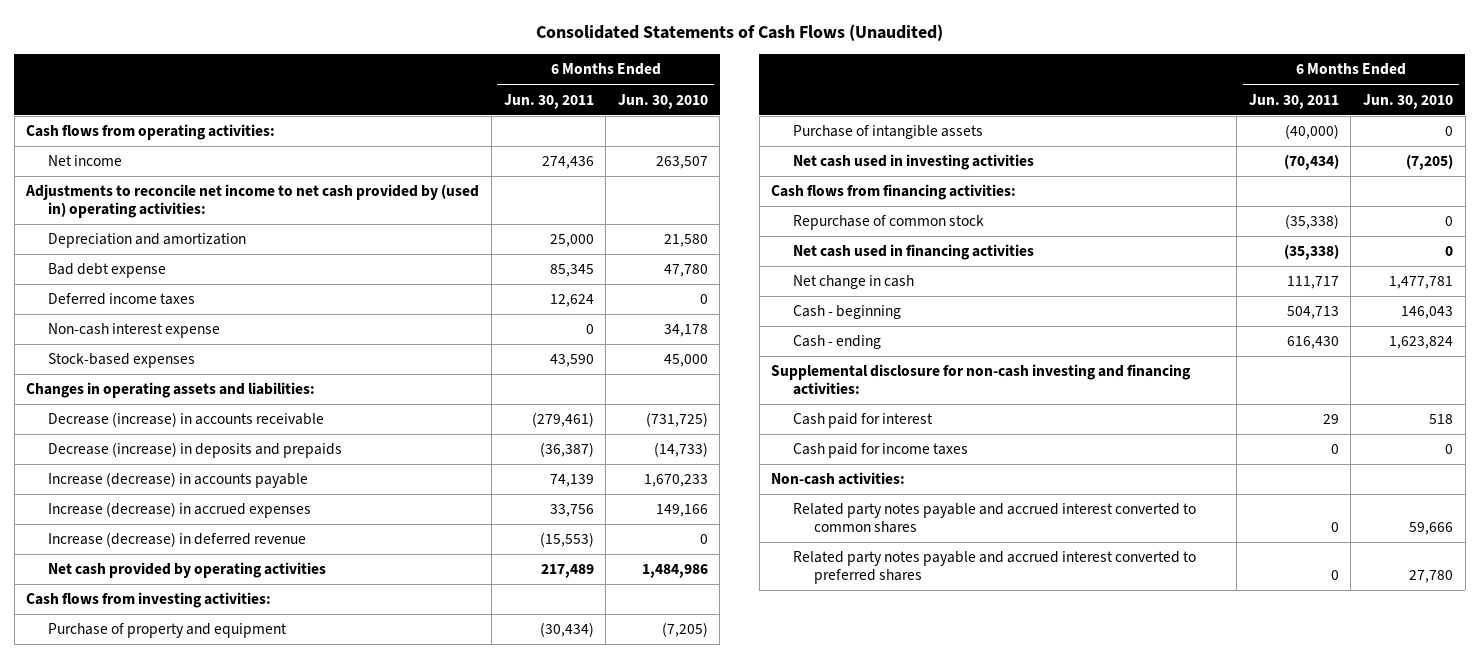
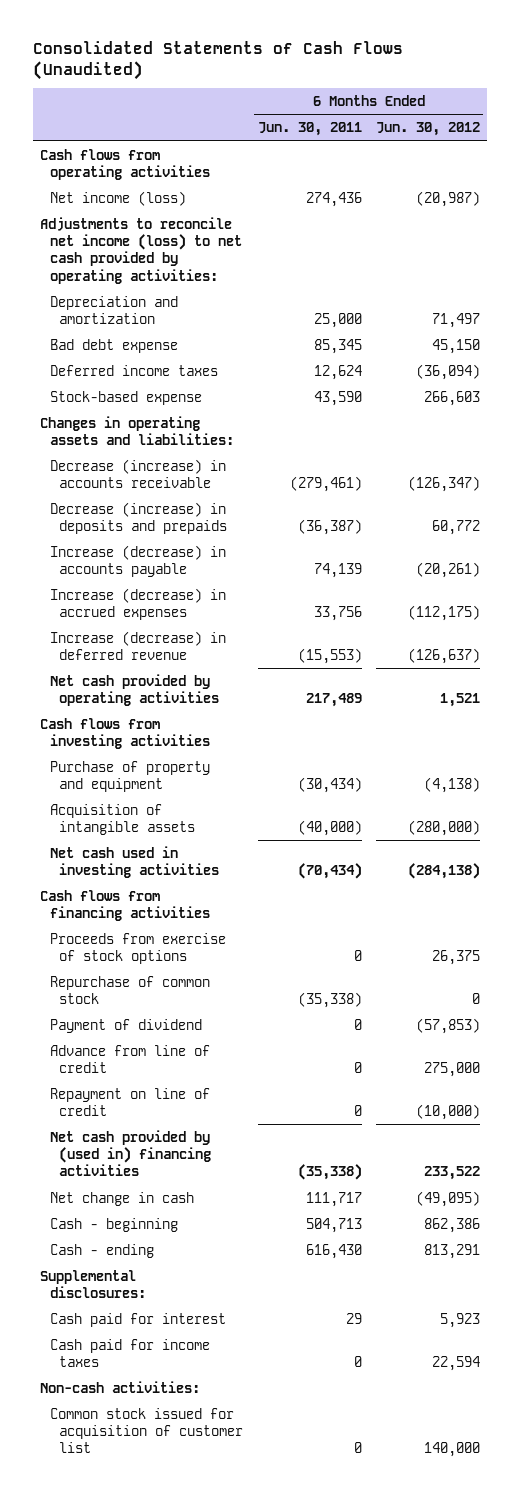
[617,93,708,109] Jun. 30, 2010 -> none
none -> [375,122,480,137] Jun. 30, 2012
[26,124,276,141] Cash flows from operating activities: -> [40,148,210,181] Cash flows from operating activities
[47,155,122,167] Net income -> [49,190,186,206] Net income (loss)
[25,184,480,219] Adjustments to reconcile net income to net cash provided by (used in) operating activities: -> [40,216,242,284] Adjustments to reconcile net income (loss) to net cash provided by operating activities:
[47,323,220,339] Non-cash interest expense -> none
[47,353,195,369] Stock-based expenses -> [49,390,202,405] Stock-based expense
[26,592,272,609] Cash flows from investing activities: -> [40,717,210,750] Cash flows from investing activities
[792,125,983,140] Purchase of intangible assets -> [49,803,196,836] Acquisition of intangible assets
[771,184,1017,201] Cash flows from financing activities: -> [40,889,210,922] Cash flows from financing activities
none -> [49,932,226,965] Proceeds from exercise of stock options
none -> [49,1018,202,1033] Payment of dividend
none -> [49,1044,210,1074] Advance from line of credit
none -> [49,1087,210,1117] Repayment on line of credit
[792,244,1034,261] Net cash used in financing activities -> [49,1129,212,1177] Net cash provided by (used in) financing activities
[771,364,1192,396] Supplemental disclosure for non-cash investing and financing activities: -> [40,1269,146,1299] Supplemental disclosures:
[792,503,1196,534] Related party notes payable and accrued interest converted to common shares -> none
[792,551,1196,585] Related party notes payable and accrued interest converted to preferred shares -> none
none -> [49,1407,244,1454] Common stock issued for acquisition of customer list

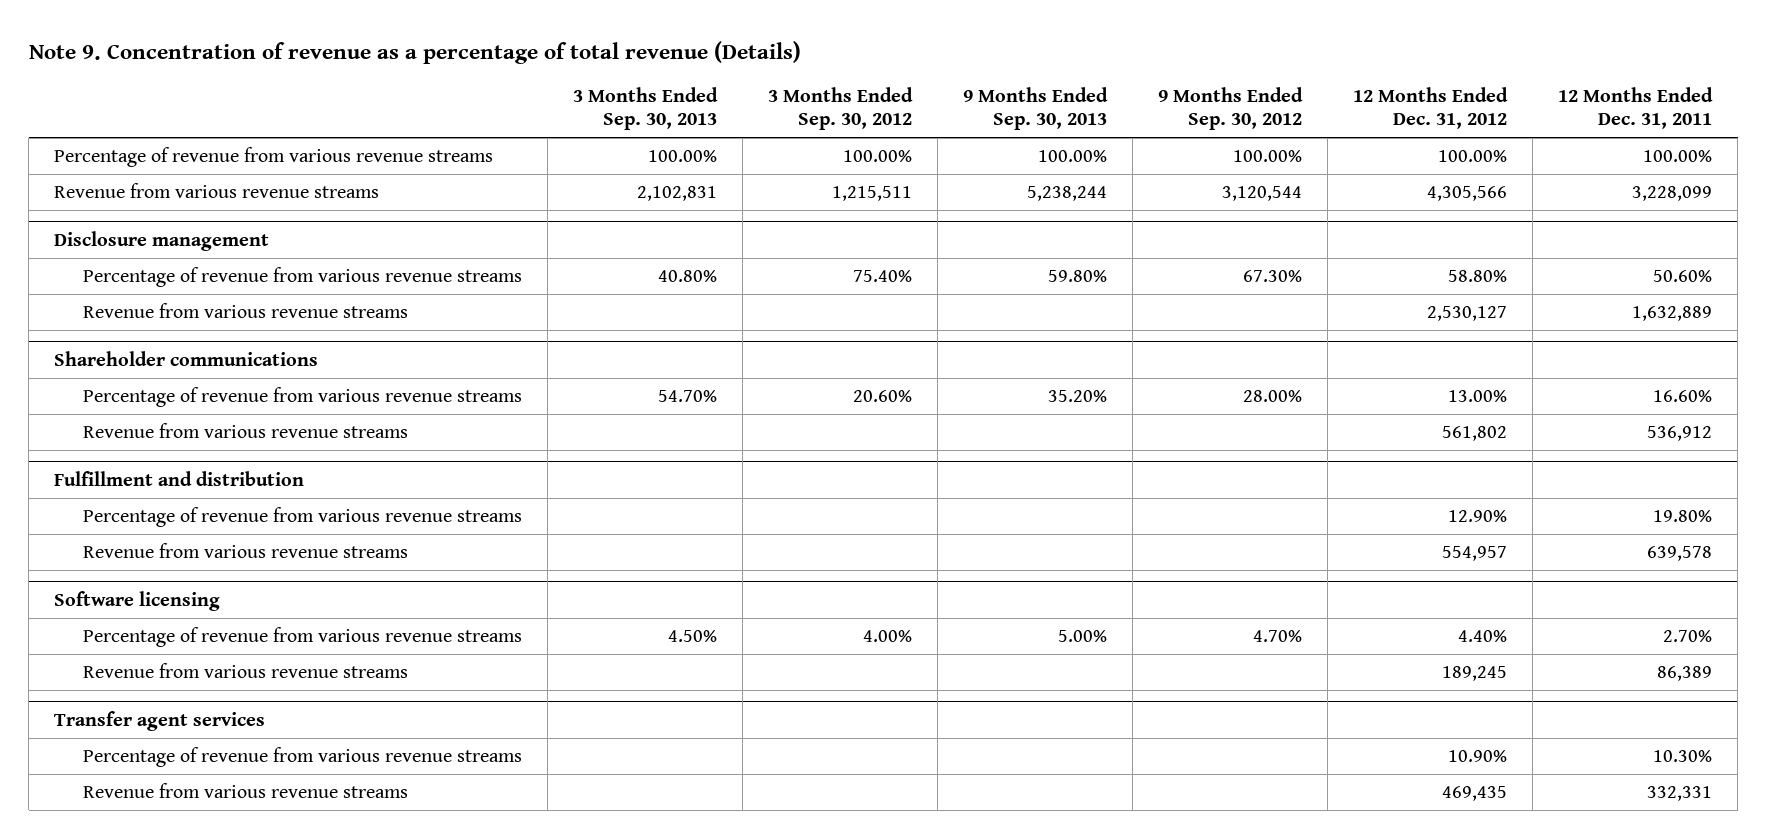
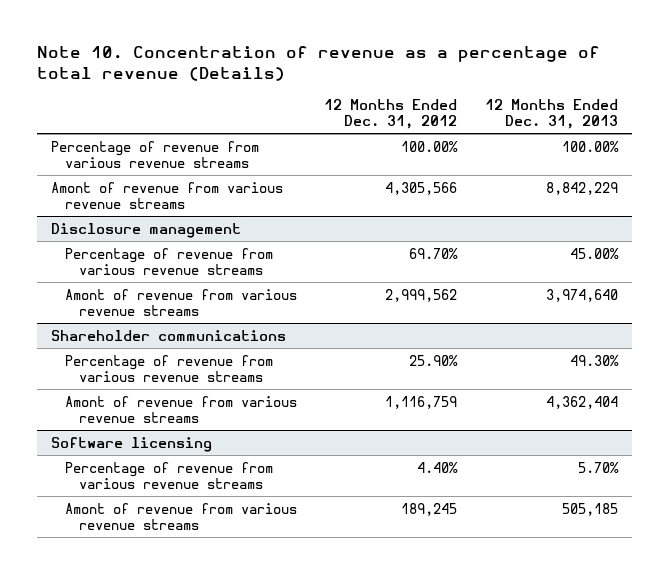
[28,40,801,64] Note 9. Concentration of revenue as a percentage of total revenue (Details) -> [36,45,600,81] Note 10. Concentration of revenue as a percentage of total revenue (Details)
[573,87,719,131] 3 Months Ended Sep. 30, 2013 -> none
[768,87,914,131] 3 Months Ended Sep. 30, 2012 -> none
[963,87,1109,131] 9 Months Ended Sep. 30, 2013 -> none
[1158,87,1304,131] 9 Months Ended Sep. 30, 2012 -> none
[1558,87,1714,130] 12 Months Ended Dec. 31, 2011 -> none
none -> [484,99,618,130] 12 Months Ended Dec. 31, 2013
[54,183,380,199] Revenue from various revenue streams -> [50,181,283,209] Amont of revenue from various revenue streams
[1448,270,1508,283] 58.80% -> [409,247,459,259] 69.70%
[83,303,409,319] Revenue from various revenue streams -> [64,288,297,316] Amont of revenue from various revenue streams
[1427,306,1508,322] 2,530,127 -> [385,288,458,302] 2,999,562
[54,470,305,486] Fulfillment and distribution -> none
[83,507,523,528] Percentage of revenue from various revenue streams -> none
[83,543,409,559] Revenue from various revenue streams -> none
[1448,390,1508,403] 13.00% -> [409,354,459,366] 25.90%
[83,423,409,439] Revenue from various revenue streams -> [64,395,297,423] Amont of revenue from various revenue streams
[1442,426,1508,442] 561,802 -> [385,395,458,409] 1,116,759
[54,710,266,731] Transfer agent services -> none
[83,747,523,768] Percentage of revenue from various revenue streams -> none
[83,783,409,799] Revenue from various revenue streams -> none
[83,663,409,679] Revenue from various revenue streams -> [64,502,297,530] Amont of revenue from various revenue streams

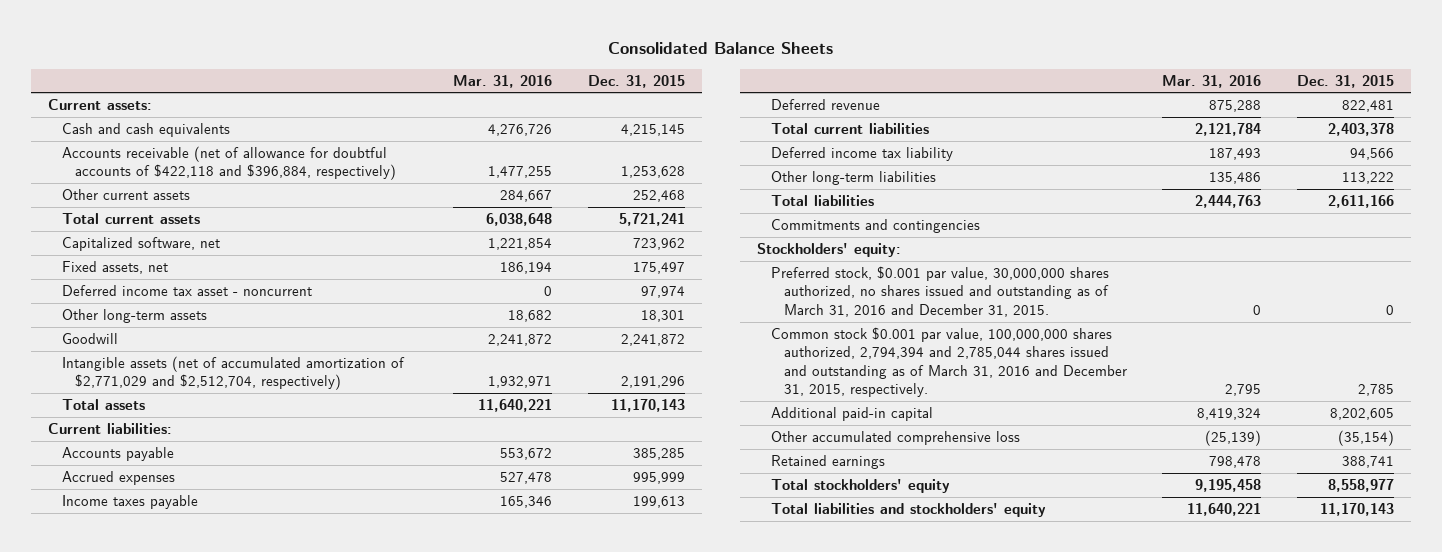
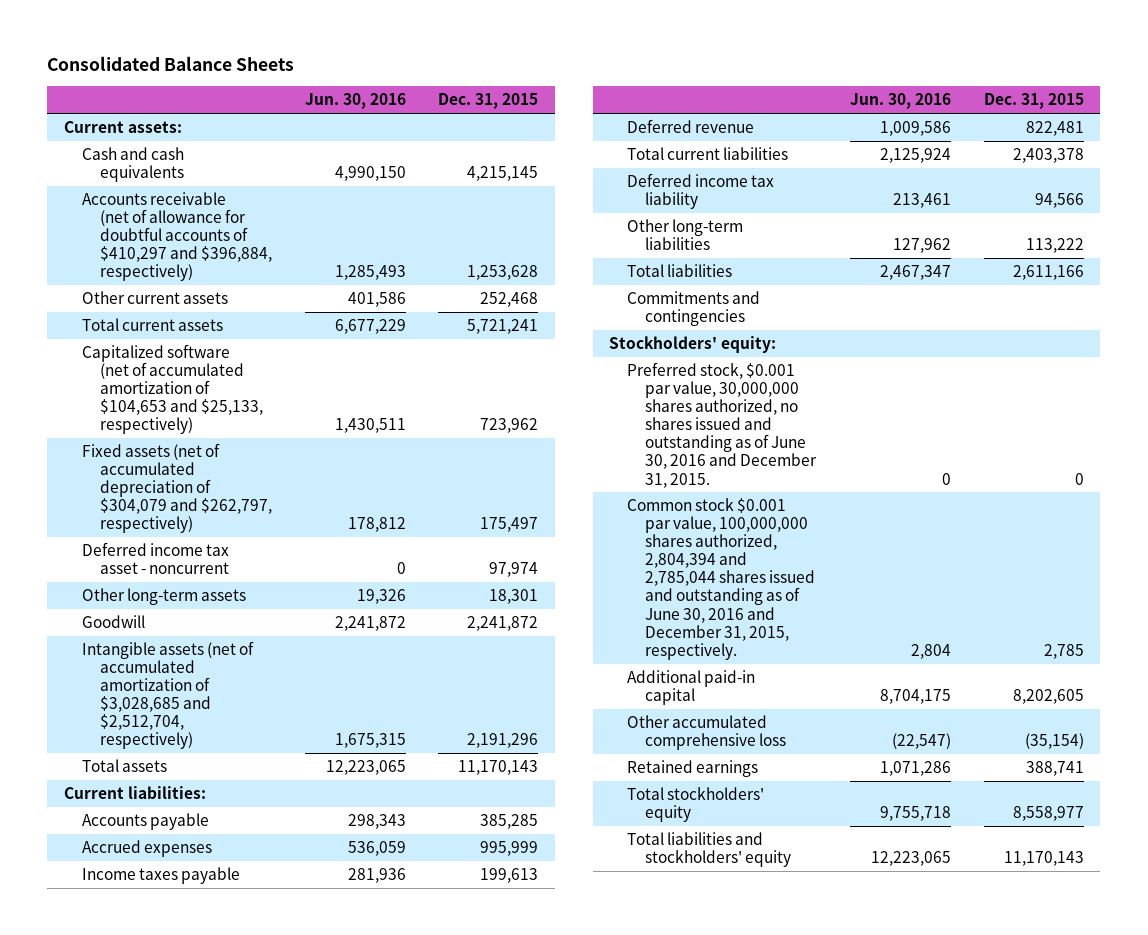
[453,74,553,88] Mar. 31, 2016 -> none
none -> [304,93,406,110] Jun. 30, 2016
[61,146,397,181] Accounts receivable (net of allowance for doubtful accounts of $422,118 and $396,884, respectively) -> [81,191,272,282] Accounts receivable (net of allowance for doubtful accounts of $410,297 and $396,884, respectively)
[61,237,220,252] Capitalized software, net -> [81,343,263,435] Capitalized software (net of accumulated amortization of $104,653 and $25,133, respectively)
[61,261,168,275] Fixed assets, net -> [81,442,272,534] Fixed assets (net of accumulated depreciation of $304,079 and $262,797, respectively)
[61,356,405,391] Intangible assets (net of accumulated amortization of $2,771,029 and $2,512,704, respectively) -> [81,640,254,750] Intangible assets (net of accumulated amortization of $3,028,685 and $2,512,704, respectively)
[770,266,1110,317] Preferred stock, $0.001 par value, 30,000,000 shares authorized, no shares issued and outstanding as of March 31, 2016 and December 31, 2015. -> [627,361,818,488] Preferred stock, $0.001 par value, 30,000,000 shares authorized, no shares issued and outstanding as of June 30, 2016 and December 31, 2015.
[770,327,1128,398] Common stock $0.001 par value, 100,000,000 shares authorized, 2,794,394 and 2,785,044 shares issued and outstanding as of March 31, 2016 and December 31, 2015, respectively. -> [627,497,816,660] Common stock $0.001 par value, 100,000,000 shares authorized, 2,804,394 and 2,785,044 shares issued and outstanding as of June 30, 2016 and December 31, 2015, respectively.

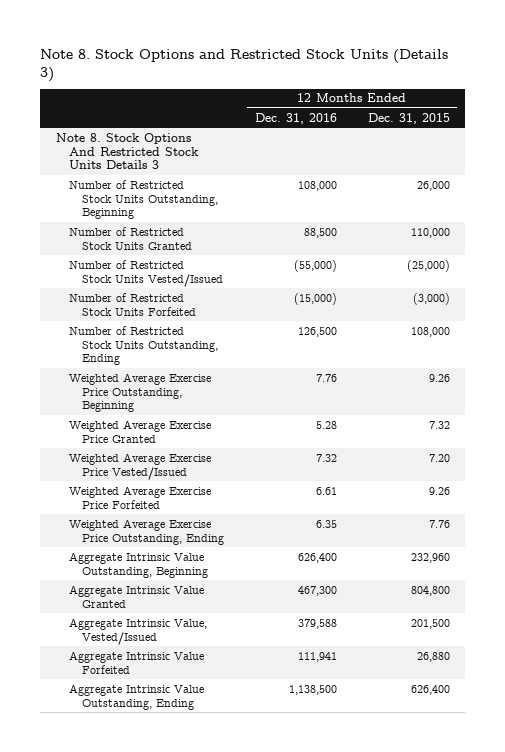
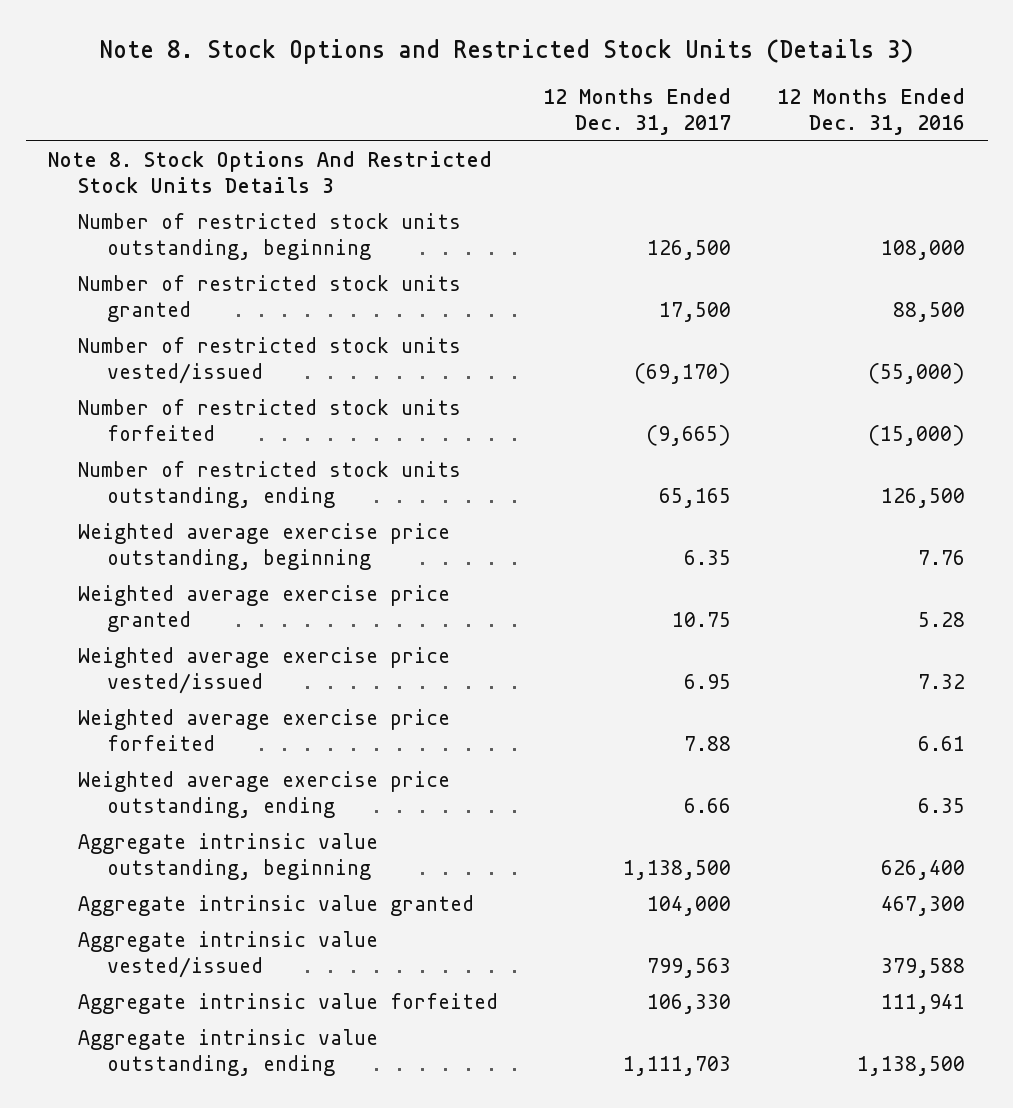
[367,112,450,124] Dec. 31, 2015 -> none
none -> [543,88,732,136] 12 Months Ended Dec. 31, 2017
[68,179,218,220] Number of Restricted Stock Units Outstanding, Beginning -> [77,213,461,261] Number of restricted stock units outstanding, beginning
[68,226,192,250] Number of Restricted Stock Units Granted -> [77,275,461,323] Number of restricted stock units granted
[68,259,223,287] Number of Restricted Stock Units Vested/Issued -> [77,337,461,385] Number of restricted stock units vested/issued
[68,292,196,316] Number of Restricted Stock Units Forfeited -> [77,399,461,442] Number of restricted stock units forfeited
[68,325,218,366] Number of Restricted Stock Units Outstanding, Ending -> [77,461,461,509] Number of restricted stock units outstanding, ending
[68,372,211,413] Weighted Average Exercise Price Outstanding, Beginning -> [77,523,450,571] Weighted average exercise price outstanding, beginning
[68,419,211,443] Weighted Average Exercise Price Granted -> [77,585,450,633] Weighted average exercise price granted
[68,452,211,480] Weighted Average Exercise Price Vested/Issued -> [77,647,450,695] Weighted average exercise price vested/issued
[68,485,211,509] Weighted Average Exercise Price Forfeited -> [77,709,450,752] Weighted average exercise price forfeited
[68,518,224,545] Weighted Average Exercise Price Outstanding, Ending -> [77,771,450,819] Weighted average exercise price outstanding, ending
[68,551,208,578] Aggregate Intrinsic Value Outstanding, Beginning -> [77,833,378,881] Aggregate intrinsic value outstanding, beginning
[68,584,204,608] Aggregate Intrinsic Value Granted -> [77,895,474,917] Aggregate intrinsic value granted
[68,617,207,645] Aggregate Intrinsic Value, Vested/Issued -> [77,931,378,979] Aggregate intrinsic value vested/issued
[68,650,204,674] Aggregate Intrinsic Value Forfeited -> [77,993,498,1015] Aggregate intrinsic value forfeited
[68,683,204,710] Aggregate Intrinsic Value Outstanding, Ending -> [77,1029,378,1077] Aggregate intrinsic value outstanding, ending

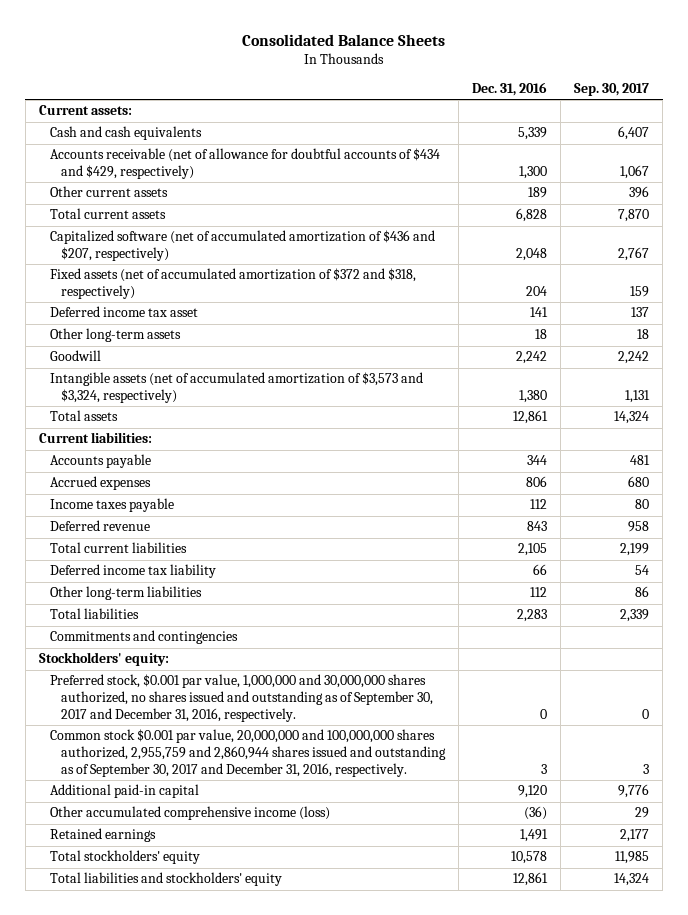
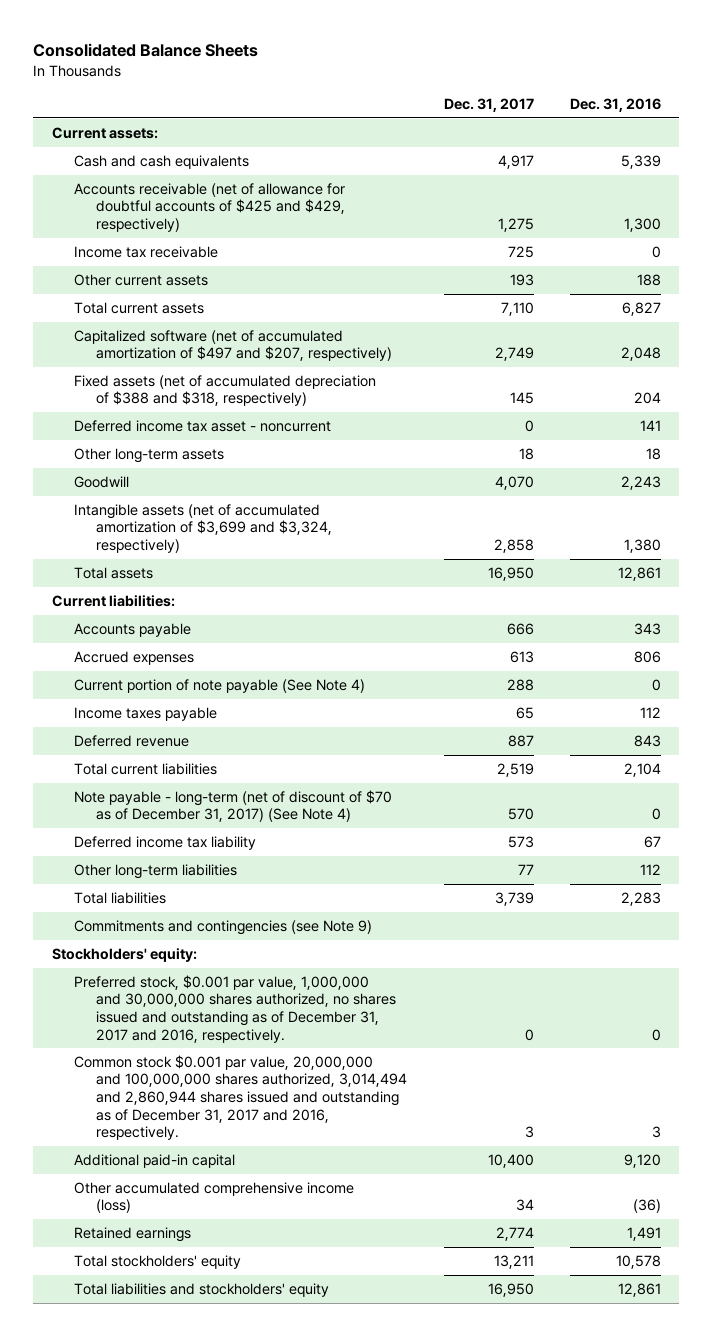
[574,82,650,96] Sep. 30, 2017 -> none
none -> [443,98,534,113] Dec. 31, 2017
[49,148,440,180] Accounts receivable (net of allowance for doubtful accounts of $434 and $429, respectively) -> [73,182,346,233] Accounts receivable (net of allowance for doubtful accounts of $425 and $429, respectively)
none -> [73,245,218,258] Income tax receivable
[527,187,547,199] 189 -> [637,273,662,286] 188
[515,208,547,223] 6,828 -> [622,301,662,316] 6,827
[49,230,435,262] Capitalized software (net of accumulated amortization of $436 and $207, respectively) -> [73,329,393,362] Capitalized software (net of accumulated amortization of $497 and $207, respectively)
[49,268,416,300] Fixed assets (net of accumulated amortization of $372 and $318, respectively) -> [73,374,376,407] Fixed assets (net of accumulated depreciation of $388 and $318, respectively)
[49,306,198,318] Deferred income tax asset -> [73,419,331,432] Deferred income tax asset - noncurrent
[515,351,547,365] 2,242 -> [621,475,662,490] 2,243
[49,372,423,404] Intangible assets (net of accumulated amortization of $3,573 and $3,324, respectively) -> [73,503,333,554] Intangible assets (net of accumulated amortization of $3,699 and $3,324, respectively)
[526,455,547,466] 344 -> [634,622,662,635] 343
none -> [73,678,365,693] Current portion of note payable (See Note 4)
[517,543,547,557] 2,105 -> [624,762,662,777] 2,104
none -> [73,789,392,823] Note payable - long-term (net of discount of $70 as of December 31, 2017) (See Note 4)
[532,564,547,576] 66 -> [644,835,662,848] 67
[49,630,238,645] Commitments and contingencies -> [73,919,372,935] Commitments and contingencies (see Note 9)
[49,674,433,722] Preferred stock, $0.001 par value, 1,000,000 and 30,000,000 shares authorized, no shares issued and outstanding as of September 30, 2017 and December 31, 2016, respectively. -> [73,974,397,1043] Preferred stock, $0.001 par value, 1,000,000 and 30,000,000 shares authorized, no shares issued and outstanding as of December 31, 2017 and 2016, respectively.
[49,729,446,777] Common stock $0.001 par value, 20,000,000 and 100,000,000 shares authorized, 2,955,759 and 2,860,944 shares issued and outstanding as of September 30, 2017 and December 31, 2016, respectively. -> [73,1054,408,1141] Common stock $0.001 par value, 20,000,000 and 100,000,000 shares authorized, 3,014,494 and 2,860,944 shares issued and outstanding as of December 31, 2017 and 2016, respectively.

